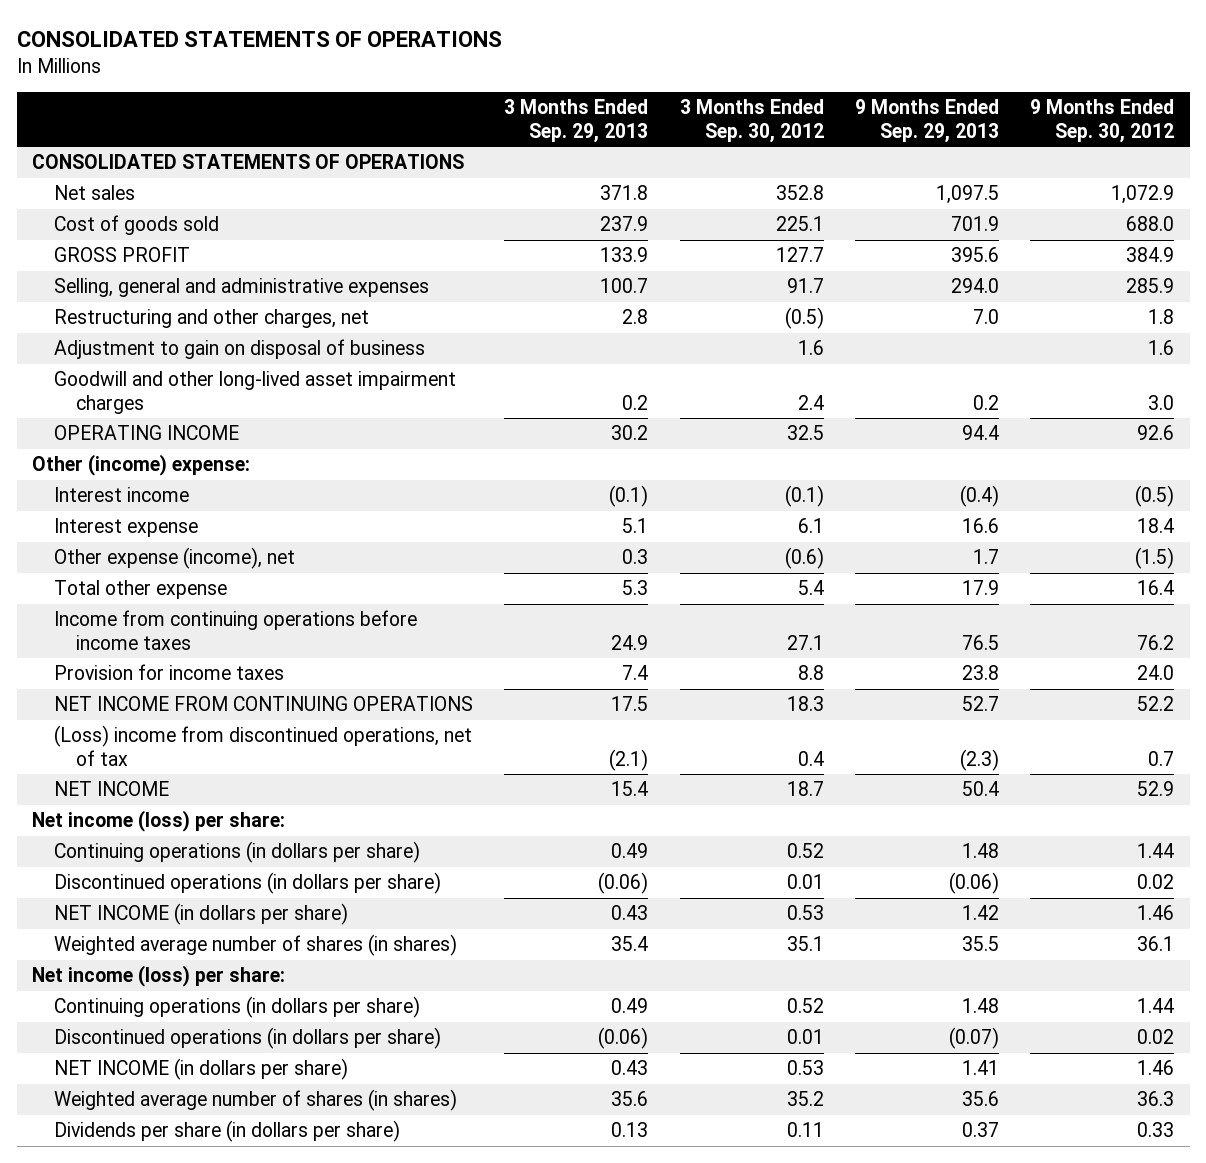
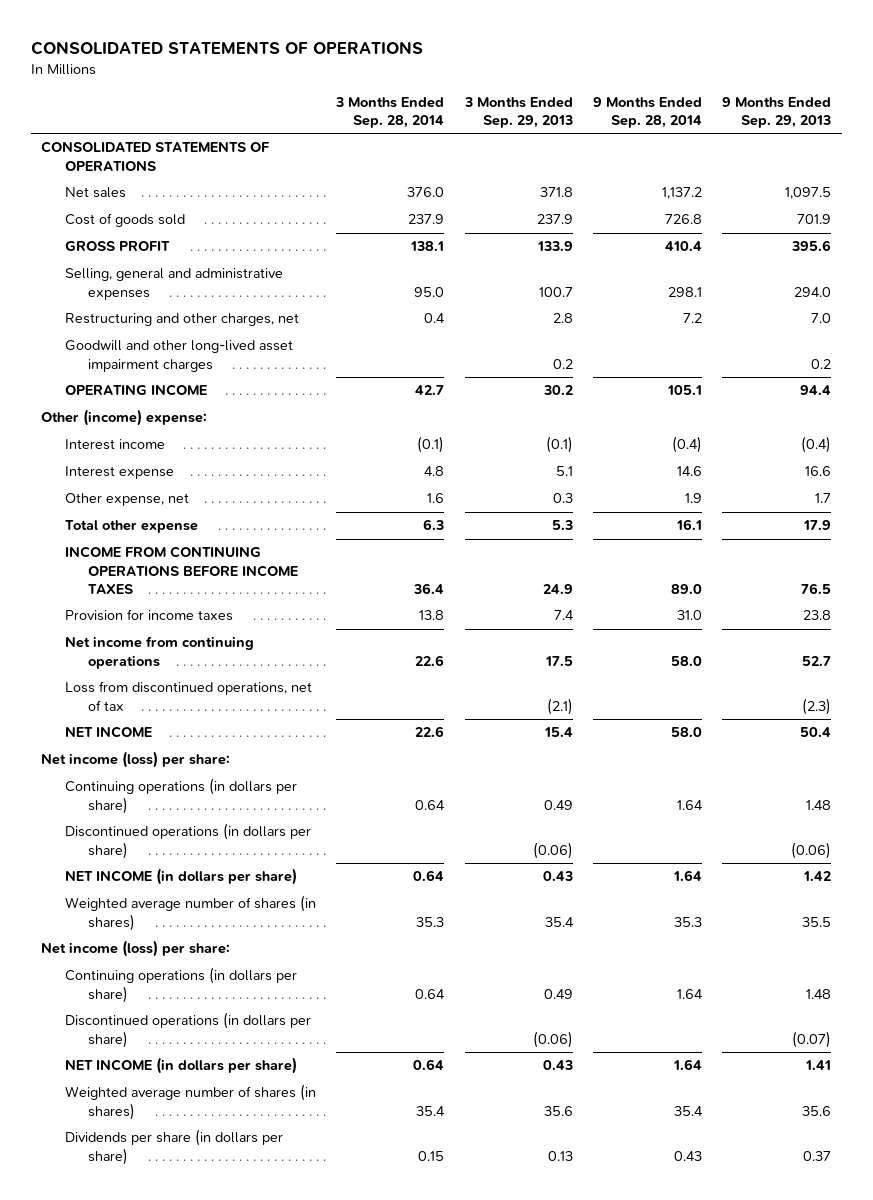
[679,99,824,143] 3 Months Ended Sep. 30, 2012 -> none
[1030,99,1175,143] 9 Months Ended Sep. 30, 2012 -> none
none -> [335,96,445,128] 3 Months Ended Sep. 28, 2014
none -> [592,96,702,128] 9 Months Ended Sep. 28, 2014
[54,339,426,360] Adjustment to gain on disposal of business -> none
[54,547,296,570] Other expense (income), net -> [64,493,189,507] Other expense, net
[54,610,418,650] Income from continuing operations before income taxes -> [64,546,298,594] INCOME FROM CONTINUING OPERATIONS BEFORE INCOME TAXES
[54,696,474,712] NET INCOME FROM CONTINUING OPERATIONS -> [64,636,254,669] Net income from continuing operations
[54,725,473,766] (Loss) income from discontinued operations, net of tax -> [64,681,312,711] Loss from discontinued operations, net of tax

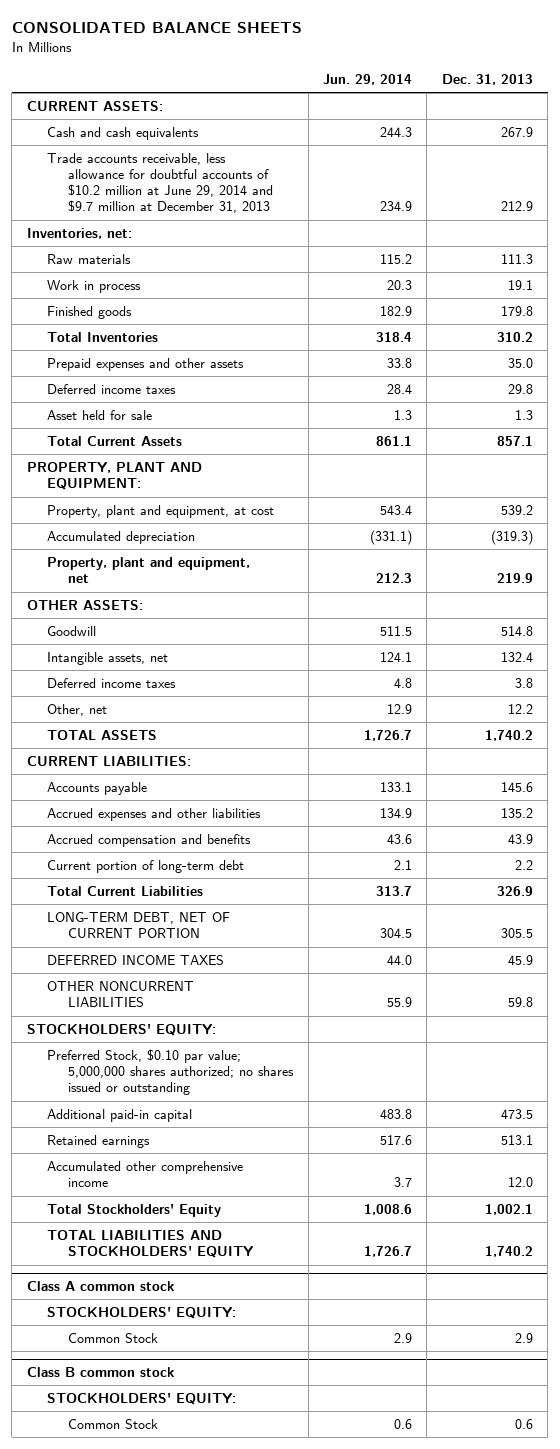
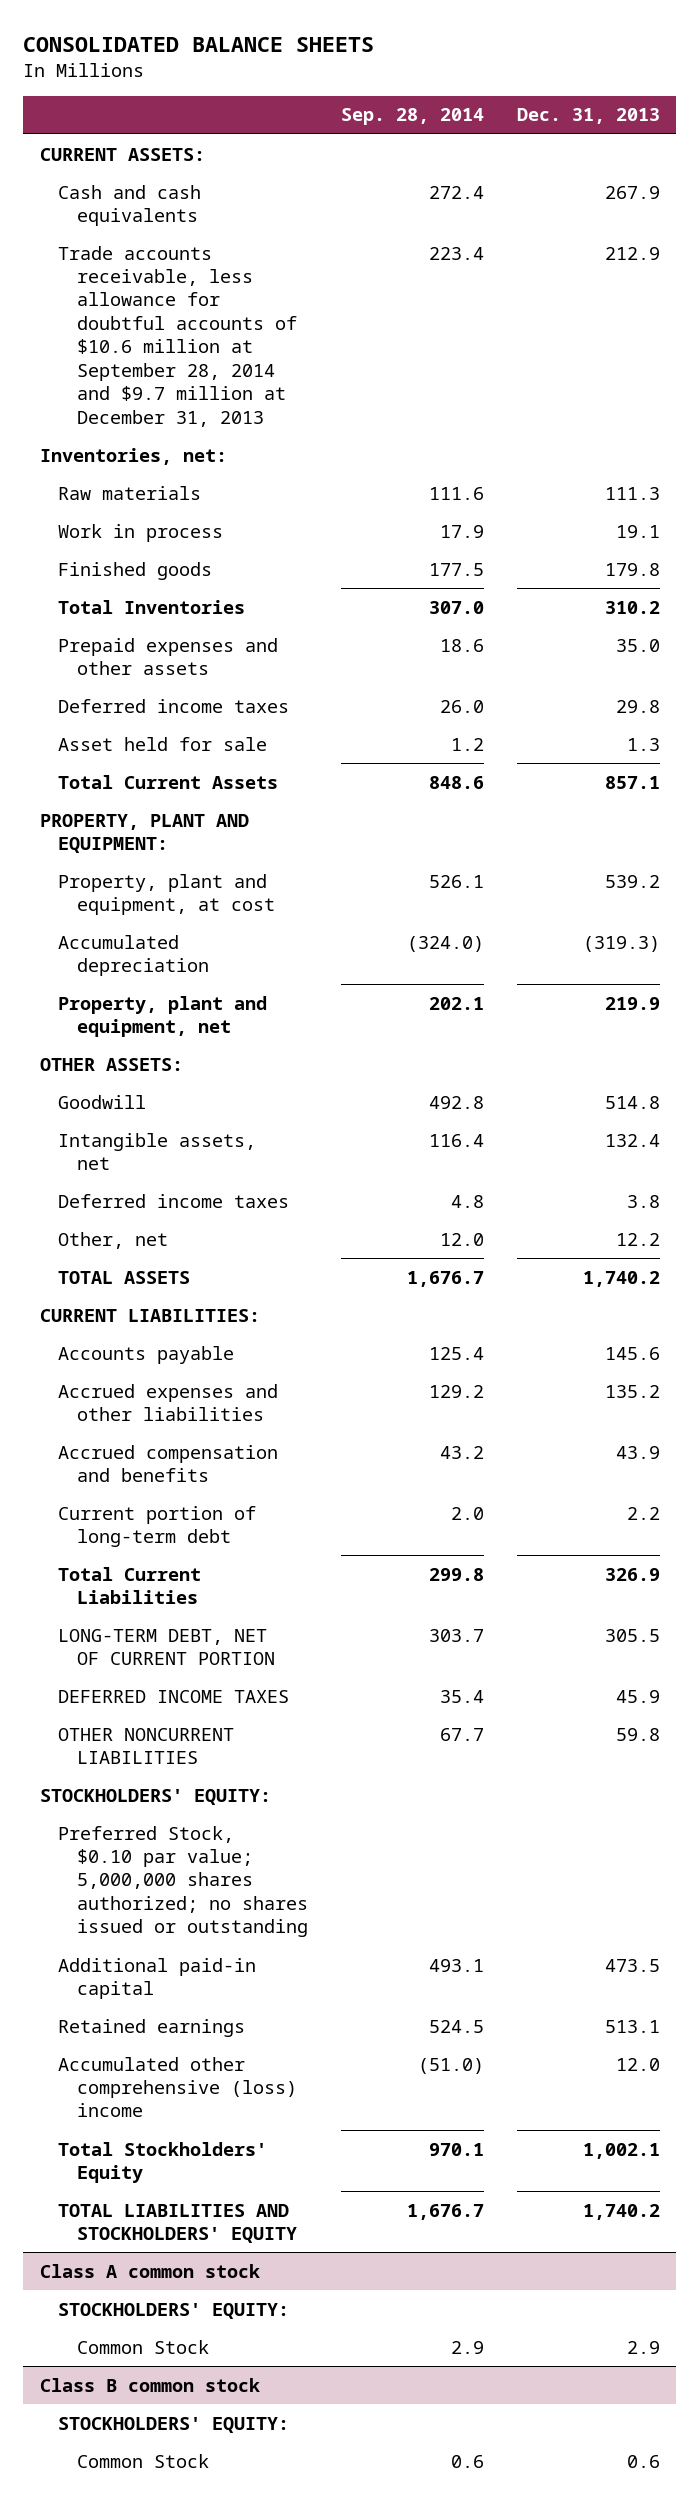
[322,74,412,86] Jun. 29, 2014 -> none
none -> [340,108,484,126] Sep. 28, 2014
[47,153,274,214] Trade accounts receivable, less allowance for doubtful accounts of $10.2 million at June 29, 2014 and $9.7 million at December 31, 2013 -> [58,245,297,427] Trade accounts receivable, less allowance for doubtful accounts of $10.6 million at September 28, 2014 and $9.7 million at December 31, 2013
[47,1161,244,1188] Accumulated other comprehensive income -> [58,2056,297,2118] Accumulated other comprehensive (loss) income

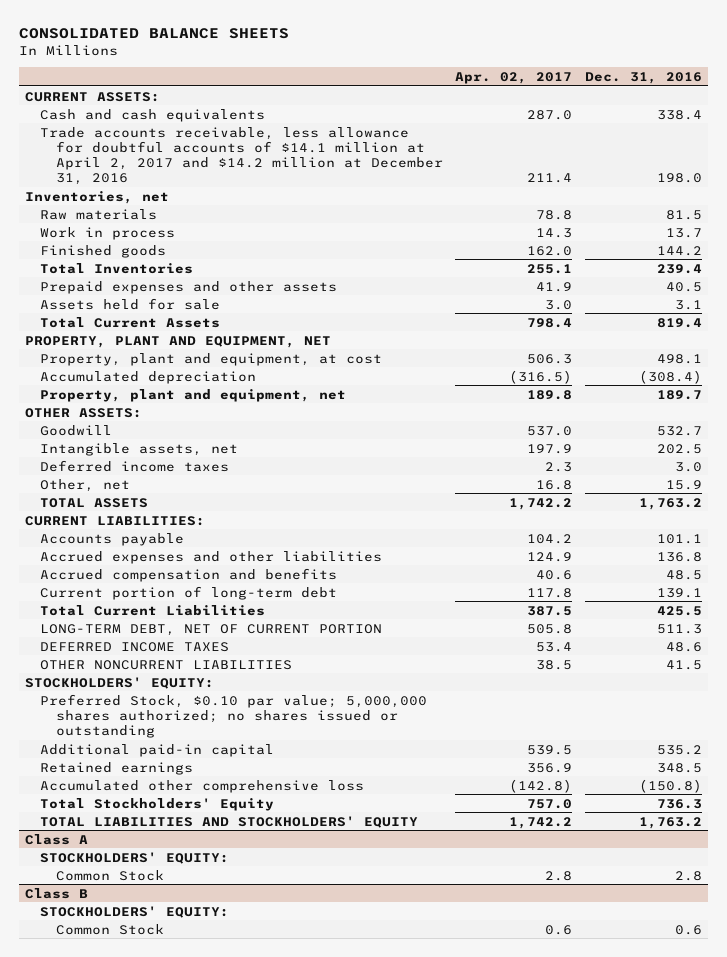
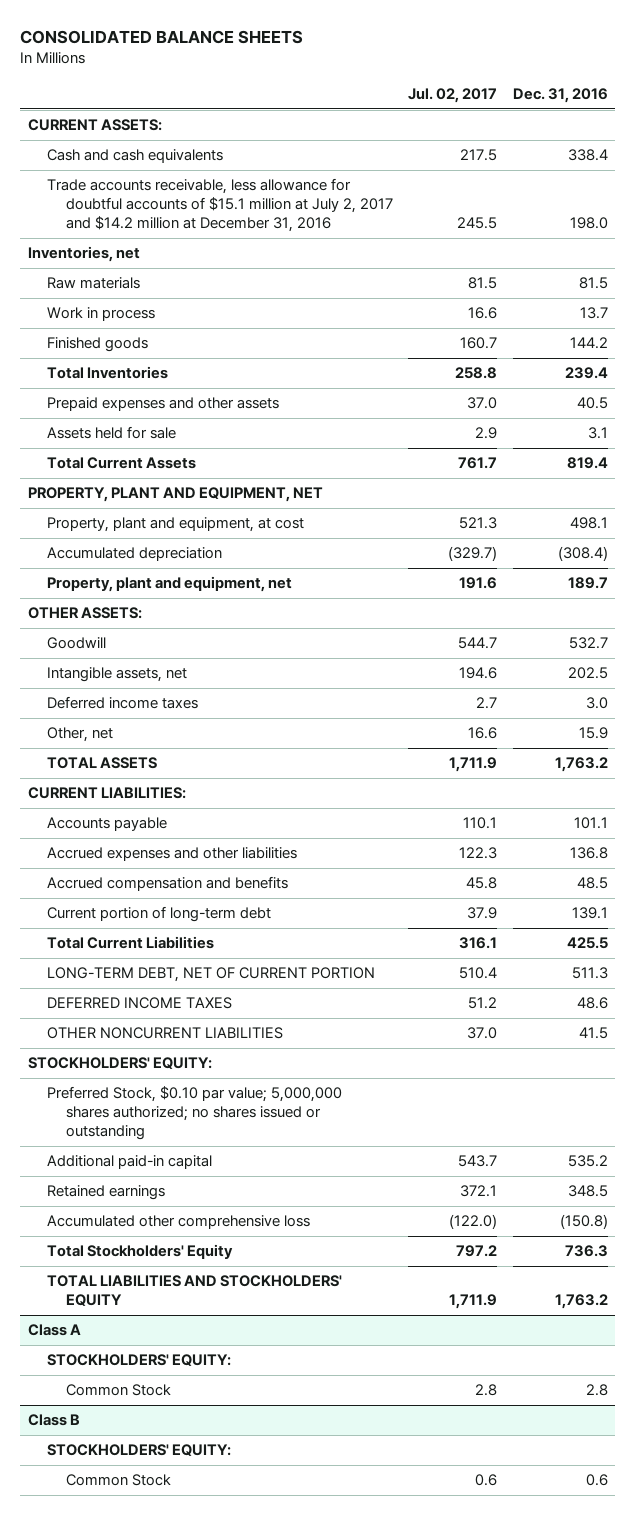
[455,71,573,84] Apr. 02, 2017 -> none
none -> [408,87,498,103] Jul. 02, 2017
[40,126,443,185] Trade accounts receivable, less allowance for doubtful accounts of $14.1 million at April 2, 2017 and $14.2 million at December 31, 2016 -> [46,178,393,232] Trade accounts receivable, less allowance for doubtful accounts of $15.1 million at July 2, 2017 and $14.2 million at December 31, 2016

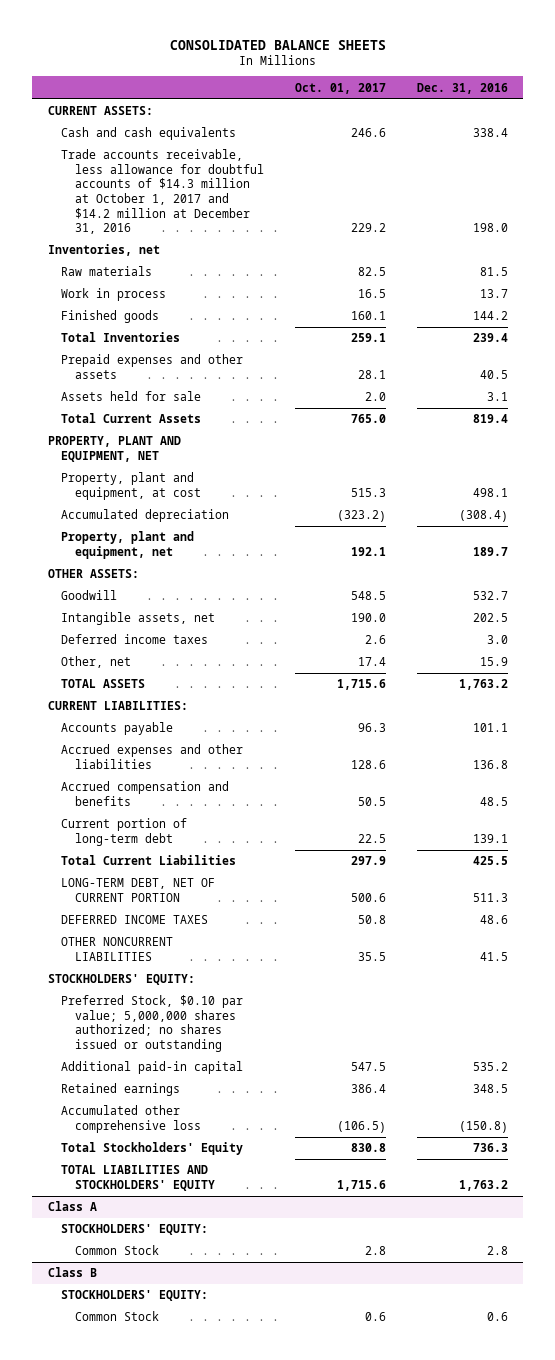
[408,87,498,103] Jul. 02, 2017 -> none
none -> [294,82,386,94] Oct. 01, 2017
[46,178,393,232] Trade accounts receivable, less allowance for doubtful accounts of $15.1 million at July 2, 2017 and $14.2 million at December 31, 2016 -> [61,149,264,235] Trade accounts receivable, less allowance for doubtful accounts of $14.3 million at October 1, 2017 and $14.2 million at December 31, 2016

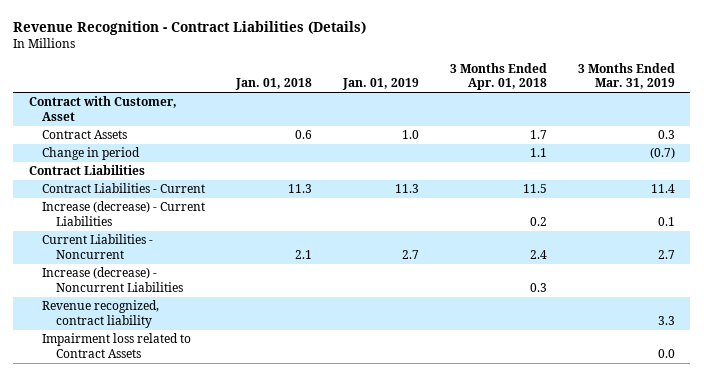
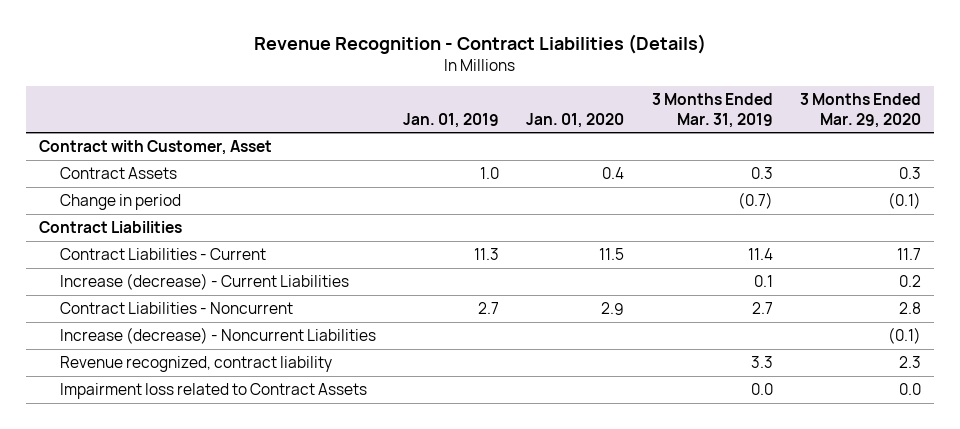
[235,78,313,91] Jan. 01, 2018 -> none
[450,62,548,91] 3 Months Ended Apr. 01, 2018 -> none
none -> [526,112,625,128] Jan. 01, 2020
none -> [799,93,921,128] 3 Months Ended Mar. 29, 2020
[42,234,154,259] Current Liabilities - Noncurrent -> [60,301,294,314] Contract Liabilities - Noncurrent

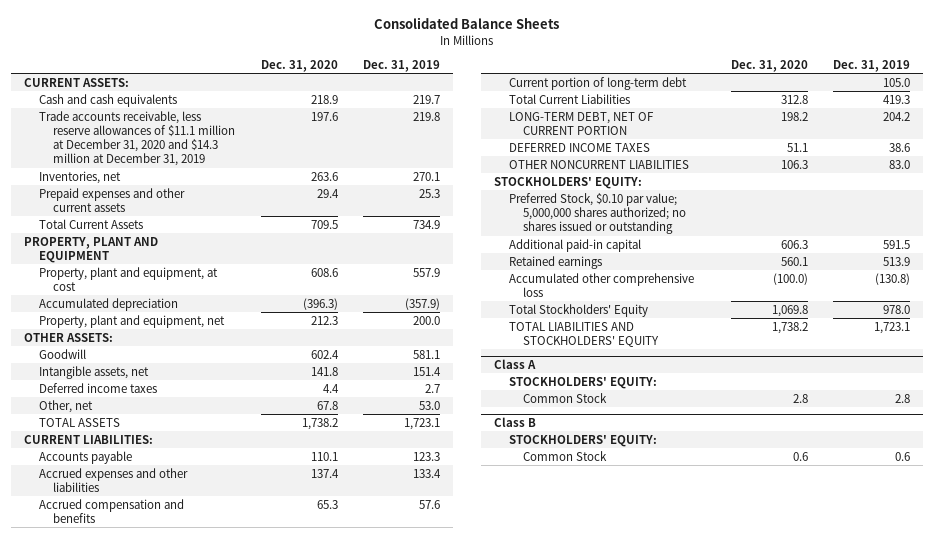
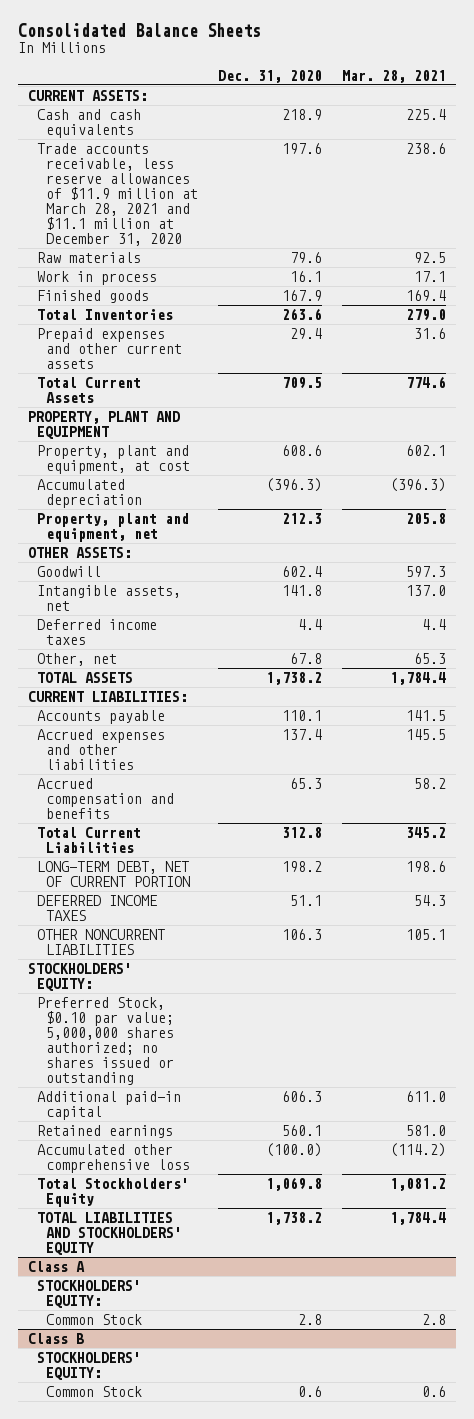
[363,59,441,72] Dec. 31, 2019 -> none
none -> [341,69,446,83] Mar. 28, 2021
[38,110,236,167] Trade accounts receivable, less reserve allowances of $11.1 million at December 31, 2020 and $14.3 million at December 31, 2019 -> [37,143,199,247] Trade accounts receivable, less reserve allowances of $11.9 million at March 28, 2021 and $11.1 million at December 31, 2020
none -> [37,252,142,264] Raw materials
none -> [37,271,158,286] Work in process
none -> [37,290,150,304] Finished goods
[38,170,121,184] Inventories, net -> [37,309,174,321] Total Inventories
[508,76,687,90] Current portion of long-term debt -> none

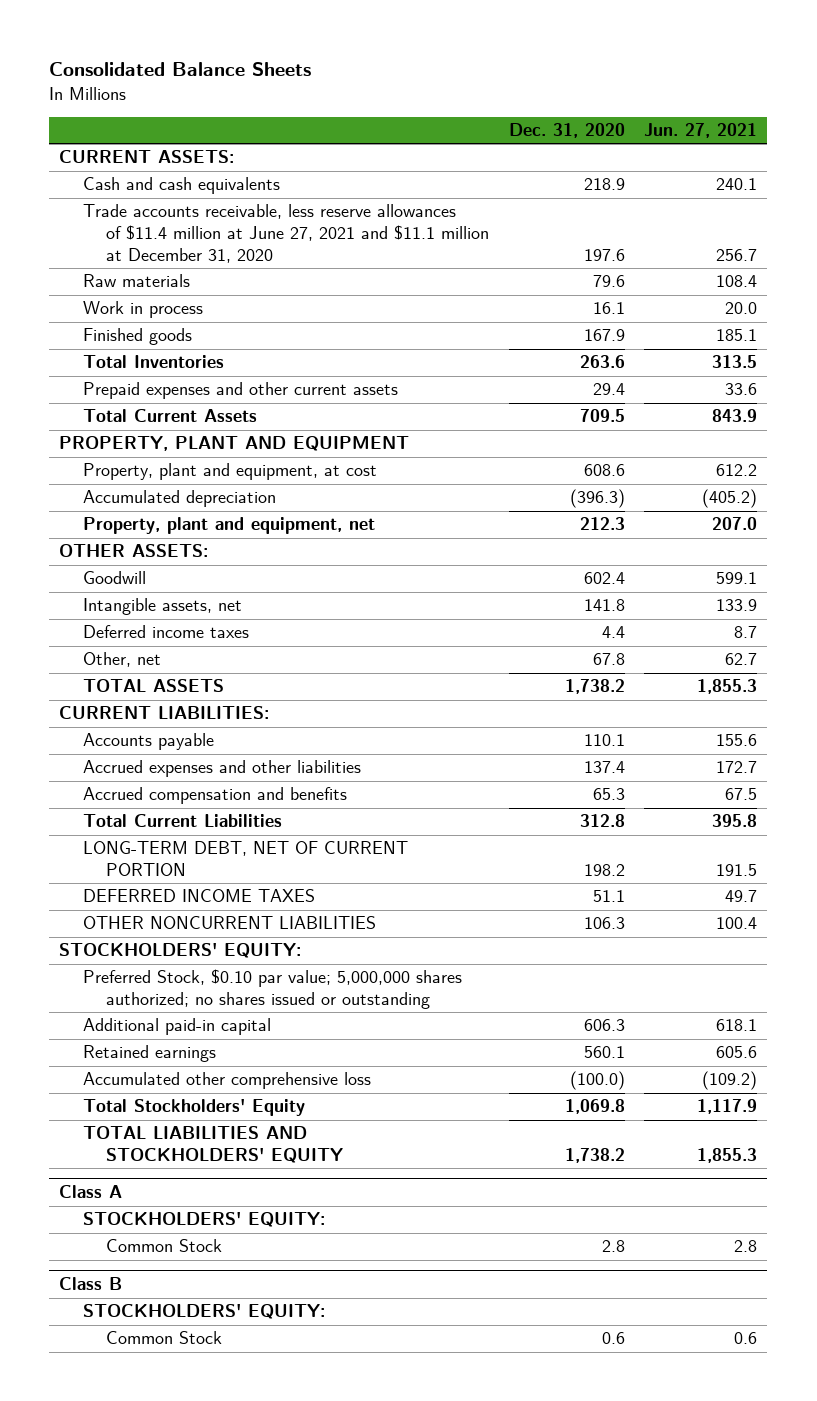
[341,69,446,83] Mar. 28, 2021 -> none
none -> [644,123,758,139] Jun. 27, 2021
[37,143,199,247] Trade accounts receivable, less reserve allowances of $11.9 million at March 28, 2021 and $11.1 million at December 31, 2020 -> [82,204,489,264] Trade accounts receivable, less reserve allowances of $11.4 million at June 27, 2021 and $11.1 million at December 31, 2020

